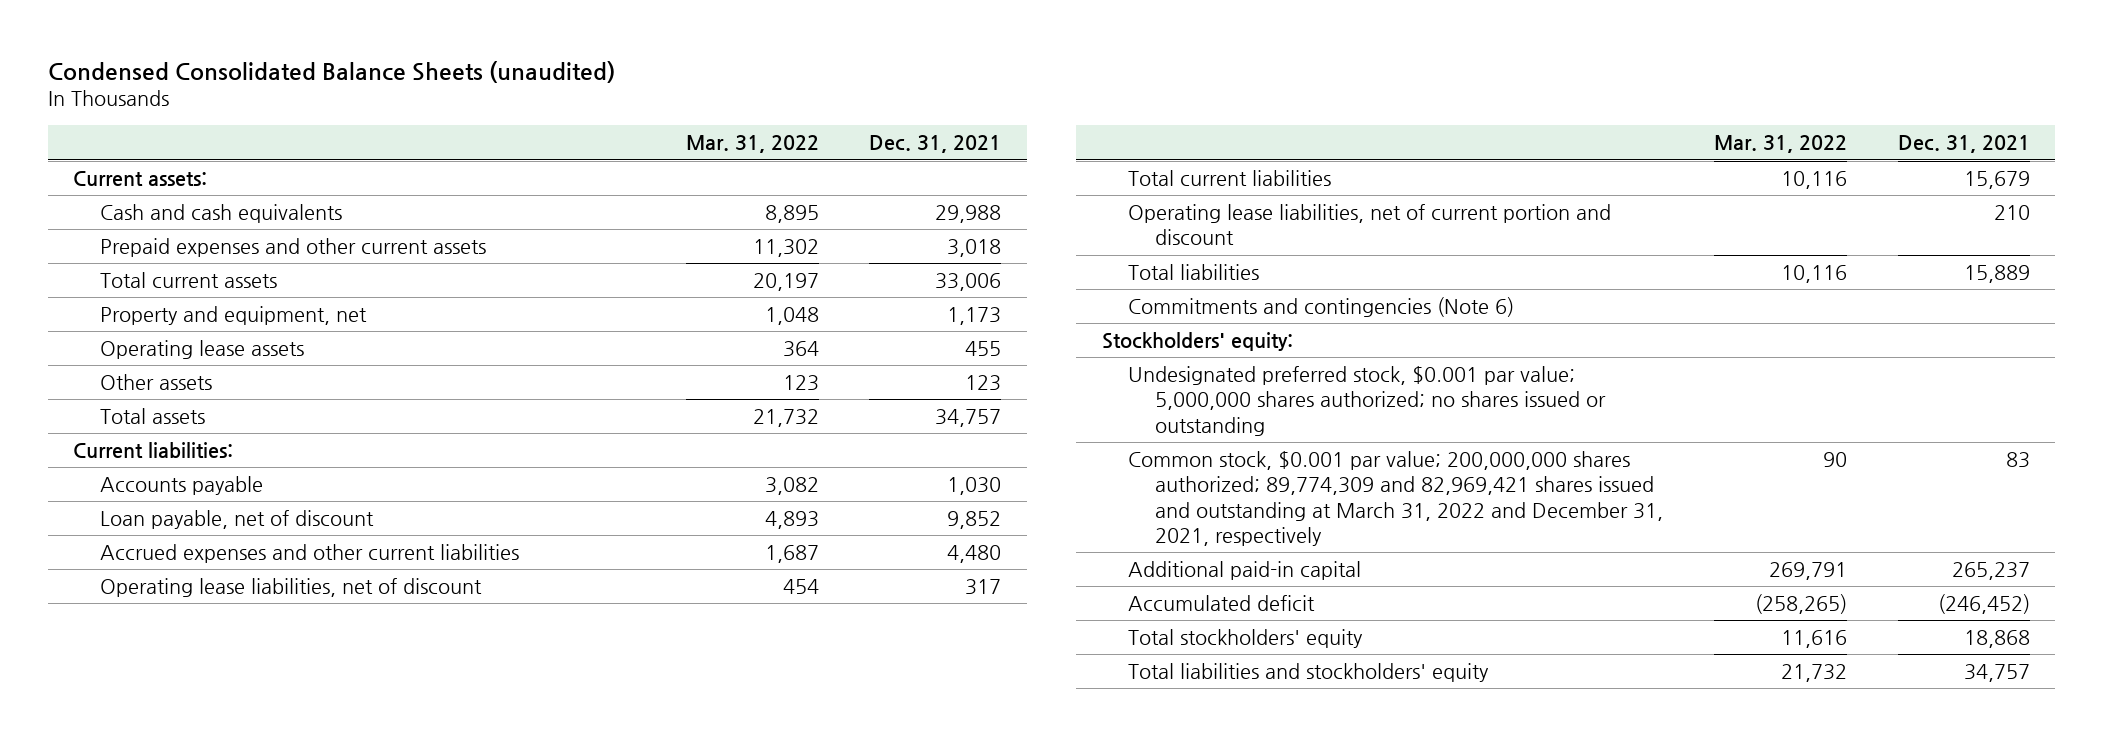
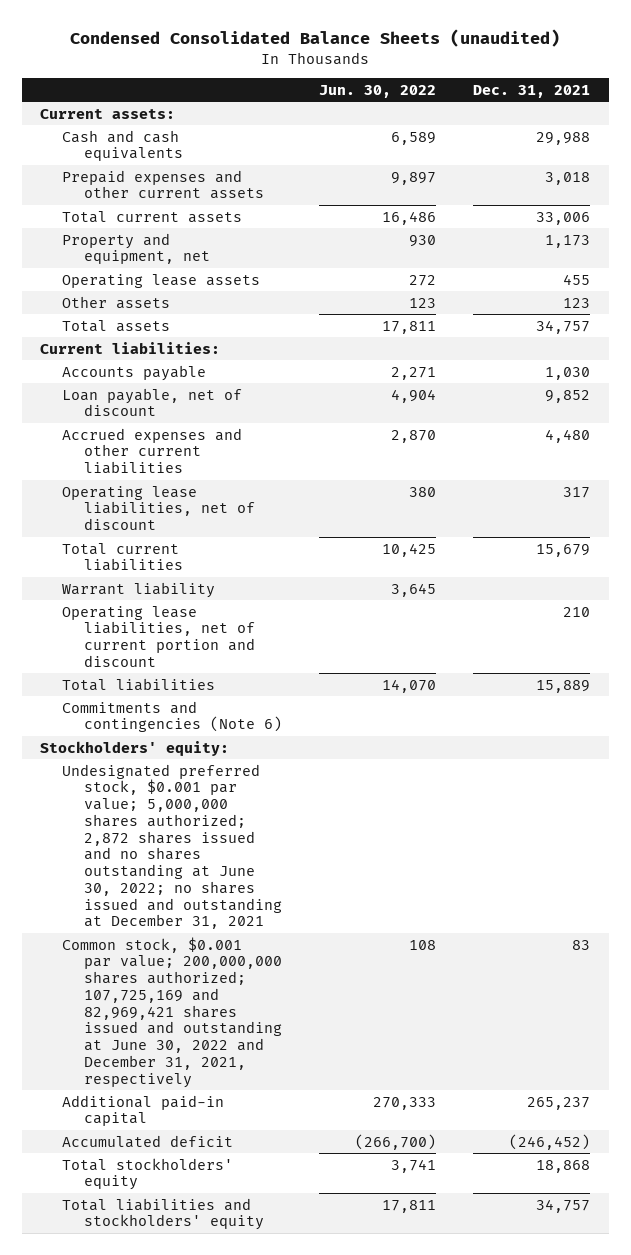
[685,135,819,154] Mar. 31, 2022 -> none
none -> [318,85,436,99] Jun. 30, 2022
none -> [62,581,216,598] Warrant liability
[1128,366,1607,436] Undesignated preferred stock, $0.001 par value; 5,000,000 shares authorized; no shares issued or outstanding -> [62,763,282,930] Undesignated preferred stock, $0.001 par value; 5,000,000 shares authorized; 2,872 shares issued and no shares outstanding at June 30, 2022; no shares issued and outstanding at December 31, 2021
[1128,451,1664,546] Common stock, $0.001 par value; 200,000,000 shares authorized; 89,774,309 and 82,969,421 shares issued and outstanding at March 31, 2022 and December 31, 2021, respectively -> [62,936,282,1088] Common stock, $0.001 par value; 200,000,000 shares authorized; 107,725,169 and 82,969,421 shares issued and outstanding at June 30, 2022 and December 31, 2021, respectively

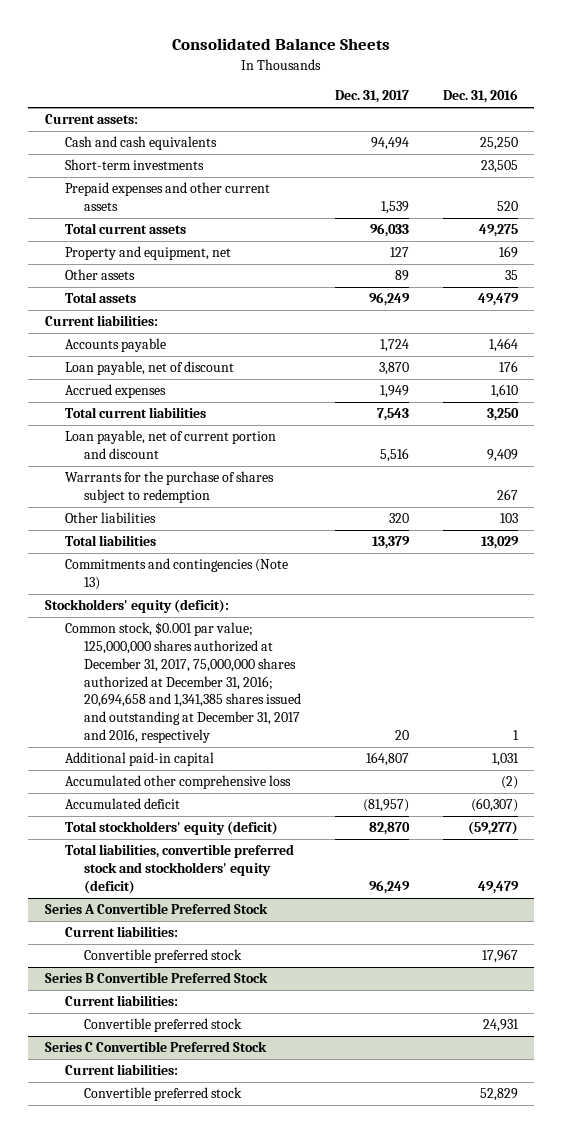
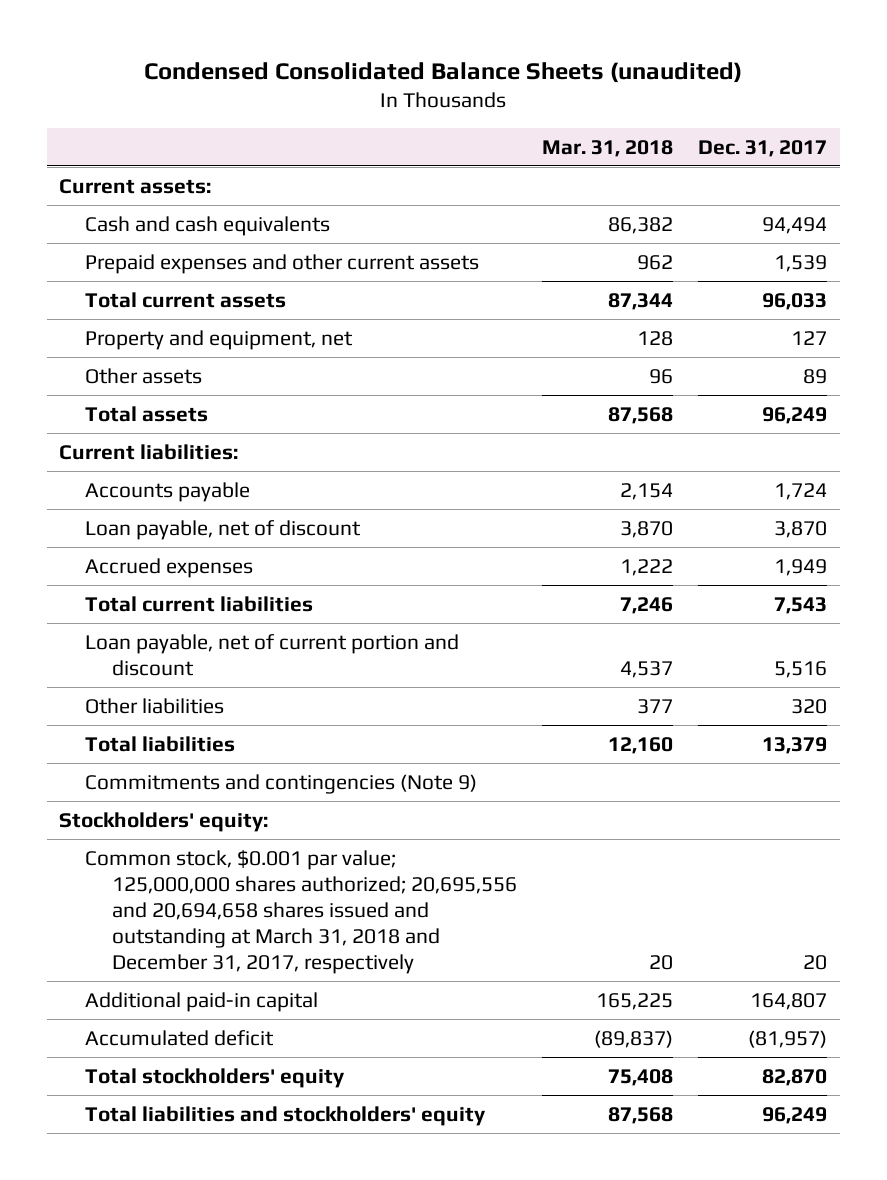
[172,38,391,51] Consolidated Balance Sheets -> [144,62,743,84] Condensed Consolidated Balance Sheets (unaudited)
[442,89,518,104] Dec. 31, 2016 -> none
none -> [541,139,673,157] Mar. 31, 2018
[64,159,204,171] Short-term investments -> none
[64,471,274,504] Warrants for the purchase of shares subject to redemption -> none
[64,558,288,591] Commitments and contingencies (Note 13) -> [85,773,478,794] Commitments and contingencies (Note 9)
[45,599,230,614] Stockholders' equity (deficit): -> [59,811,269,832] Stockholders' equity:
[64,622,301,743] Common stock, $0.001 par value; 125,000,000 shares authorized at December 31, 2017, 75,000,000 shares authorized at December 31, 2016; 20,694,658 and 1,341,385 shares issued and outstanding at December 31, 2017 and 2016, respectively -> [85,849,517,974] Common stock, $0.001 par value; 125,000,000 shares authorized; 20,695,556 and 20,694,658 shares issued and outstanding at March 31, 2018 and December 31, 2017, respectively
[64,775,291,790] Accumulated other comprehensive loss -> none
[45,903,269,915] Series A Convertible Preferred Stock -> none
[64,926,178,938] Current liabilities: -> none
[83,949,242,964] Convertible preferred stock -> none
[45,972,269,984] Series B Convertible Preferred Stock -> none
[64,995,178,1007] Current liabilities: -> none
[83,1018,242,1033] Convertible preferred stock -> none
[45,1041,268,1053] Series C Convertible Preferred Stock -> none
[64,1064,178,1076] Current liabilities: -> none
[83,1087,242,1102] Convertible preferred stock -> none
[64,821,278,836] Total stockholders' equity (deficit) -> [85,1067,346,1088] Total stockholders' equity
[64,844,294,894] Total liabilities, convertible preferred stock and stockholders' equity (deficit) -> [85,1105,487,1126] Total liabilities and stockholders' equity

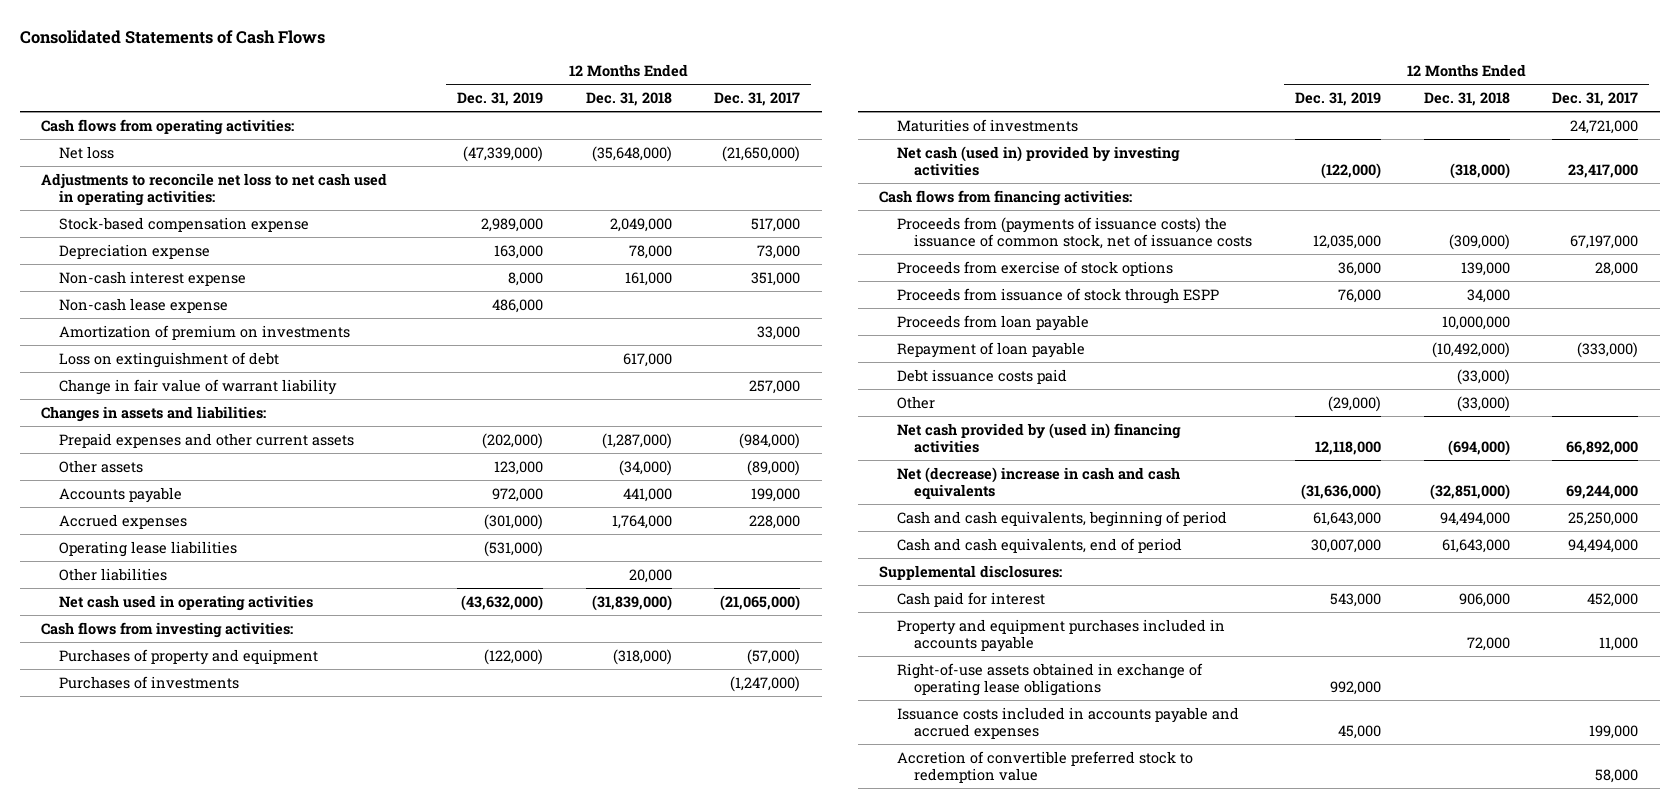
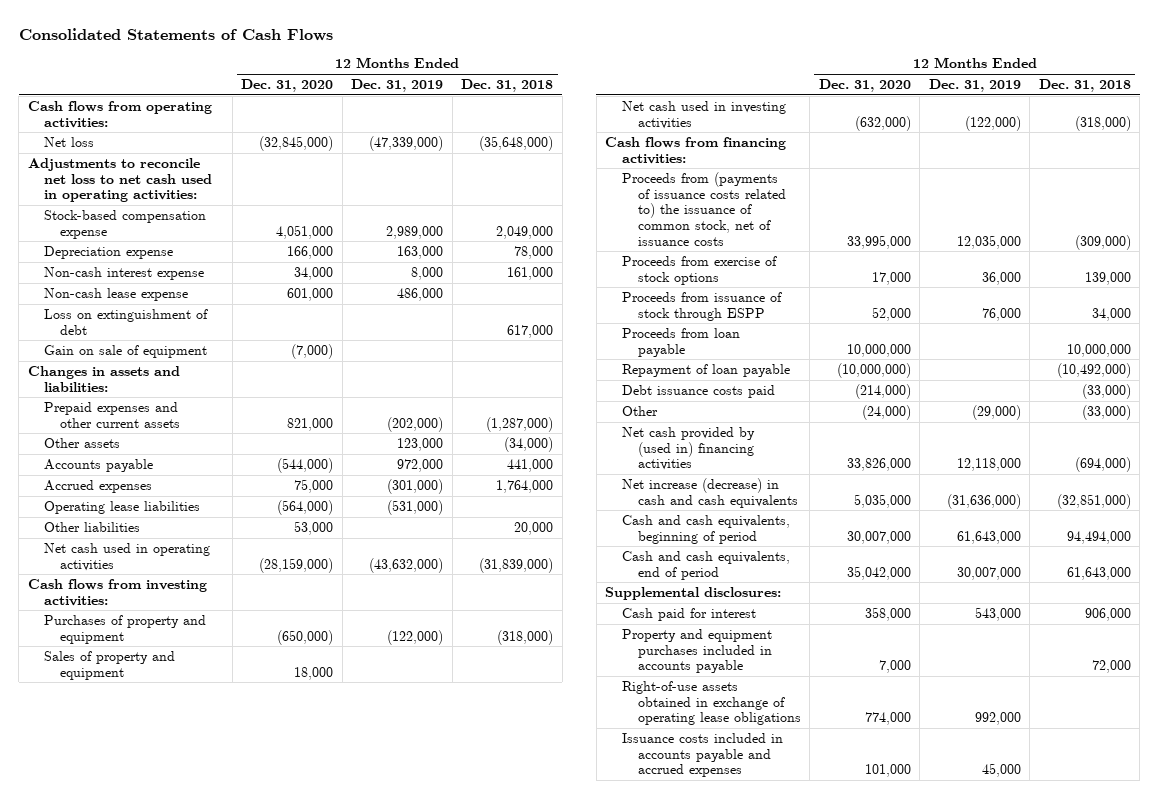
[714,91,801,106] Dec. 31, 2017 -> none
none -> [241,79,334,93] Dec. 31, 2020
[58,324,350,340] Amortization of premium on investments -> none
[58,378,337,395] Change in fair value of warrant liability -> none
none -> [44,345,208,359] Gain on sale of equipment
[58,675,239,689] Purchases of investments -> none
[896,118,1078,132] Maturities of investments -> none
none -> [44,651,176,680] Sales of property and equipment
[896,145,1180,176] Net cash (used in) provided by investing activities -> [621,101,786,129] Net cash used in investing activities
[896,216,1253,249] Proceeds from (payments of issuance costs) the issuance of common stock, net of issuance costs -> [621,172,786,246] Proceeds from (payments of issuance costs related to) the issuance of common stock, net of issuance costs
[896,466,1180,499] Net (decrease) increase in cash and cash equivalents -> [621,478,798,508] Net increase (decrease) in cash and cash equivalents
[896,750,1193,783] Accretion of convertible preferred stock to redemption value -> none

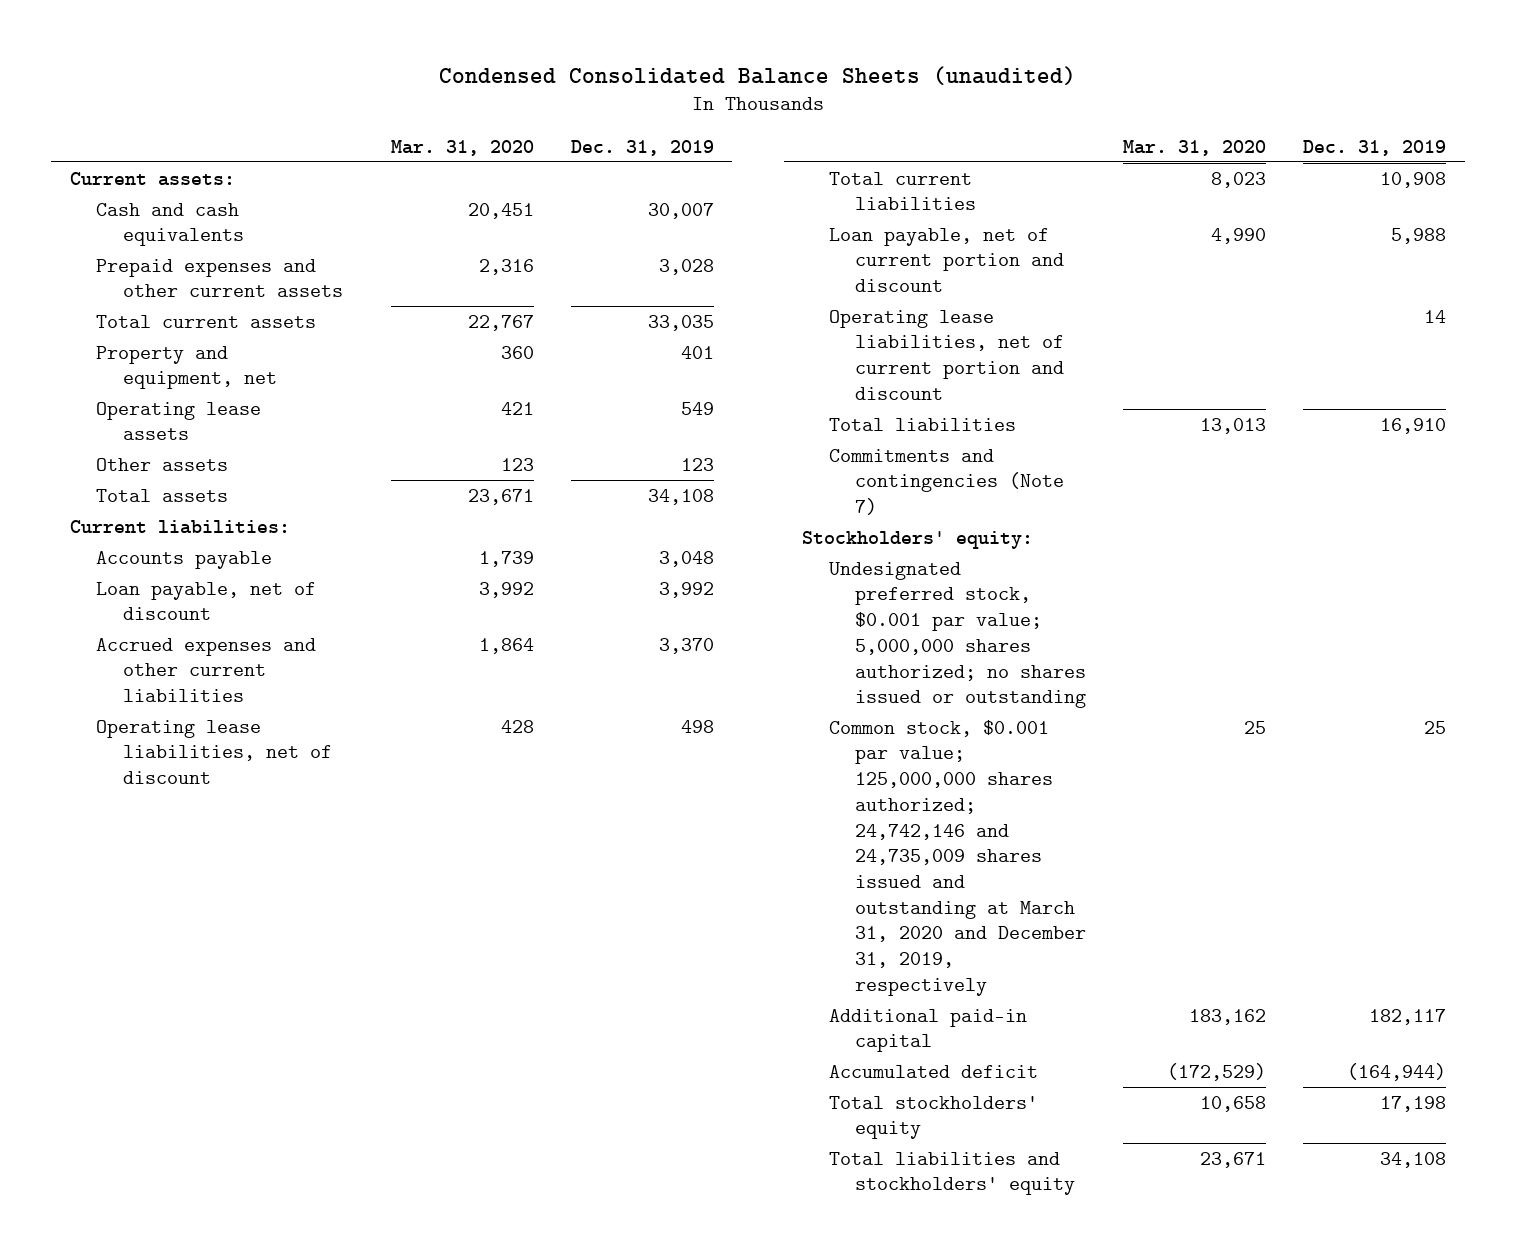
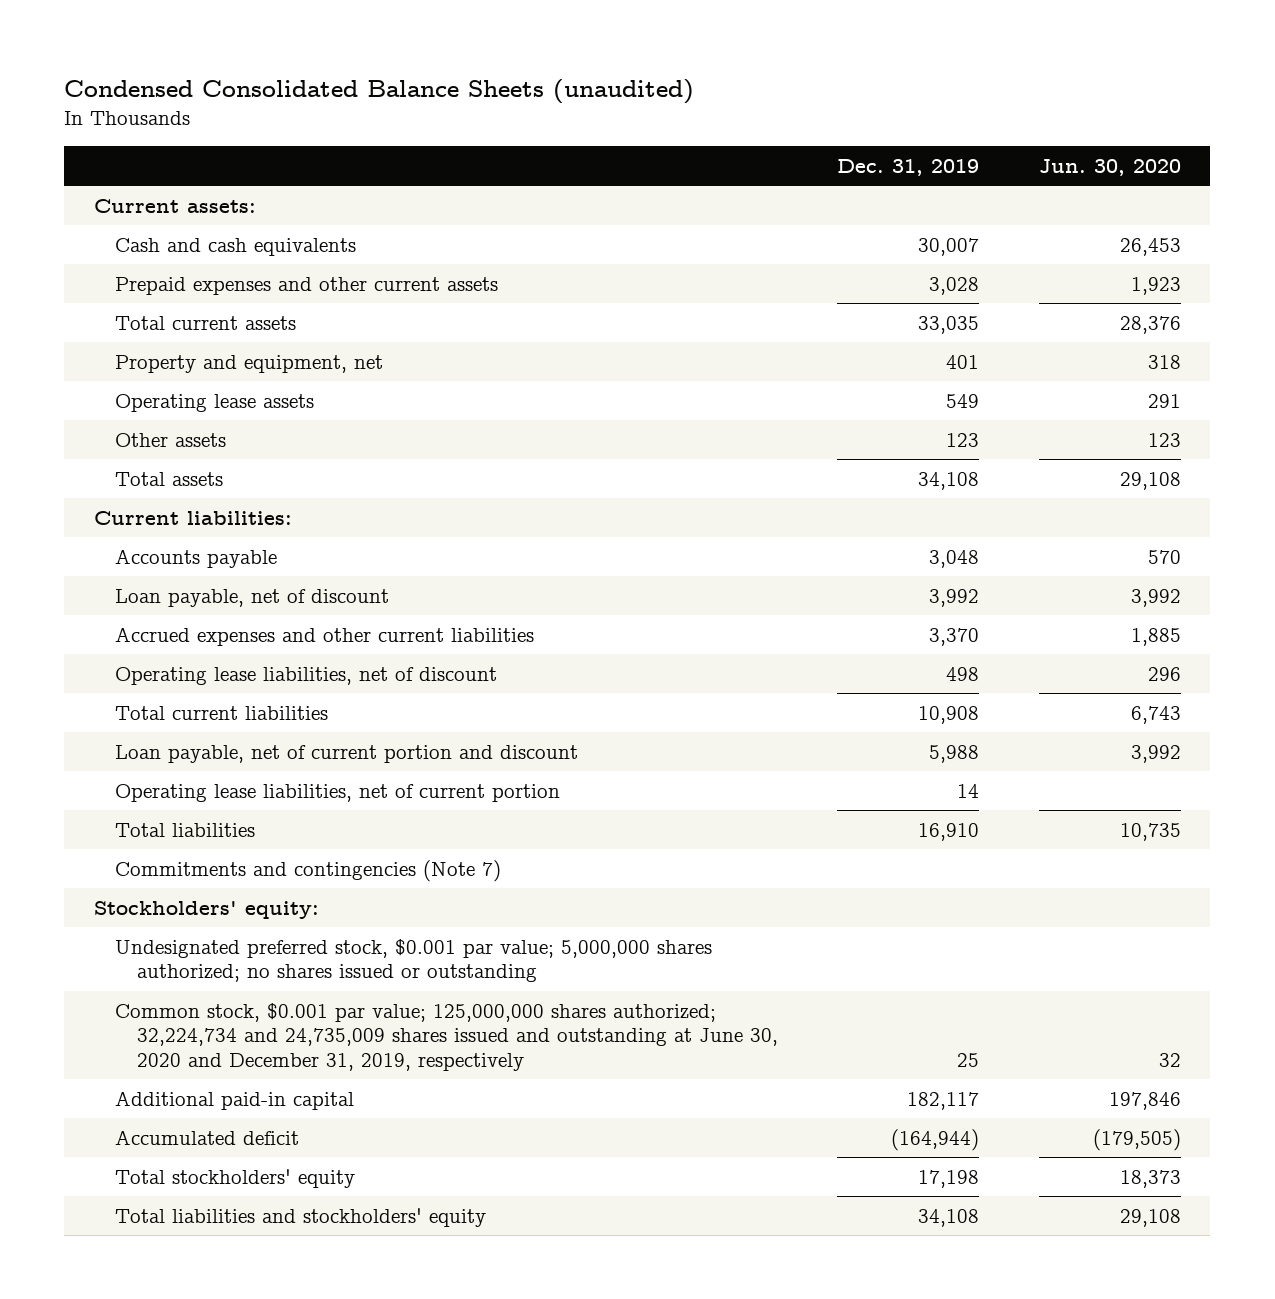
[390,139,534,156] Mar. 31, 2020 -> none
none -> [1038,158,1181,176] Jun. 30, 2020
[828,309,1065,400] Operating lease liabilities, net of current portion and discount -> [115,783,561,802] Operating lease liabilities, net of current portion
[828,719,1087,996] Common stock, $0.001 par value; 125,000,000 shares authorized; 24,742,146 and 24,735,009 shares issued and outstanding at March 31, 2020 and December 31, 2019, respectively -> [115,1002,778,1072] Common stock, $0.001 par value; 125,000,000 shares authorized; 32,224,734 and 24,735,009 shares issued and outstanding at June 30, 2020 and December 31, 2019, respectively

